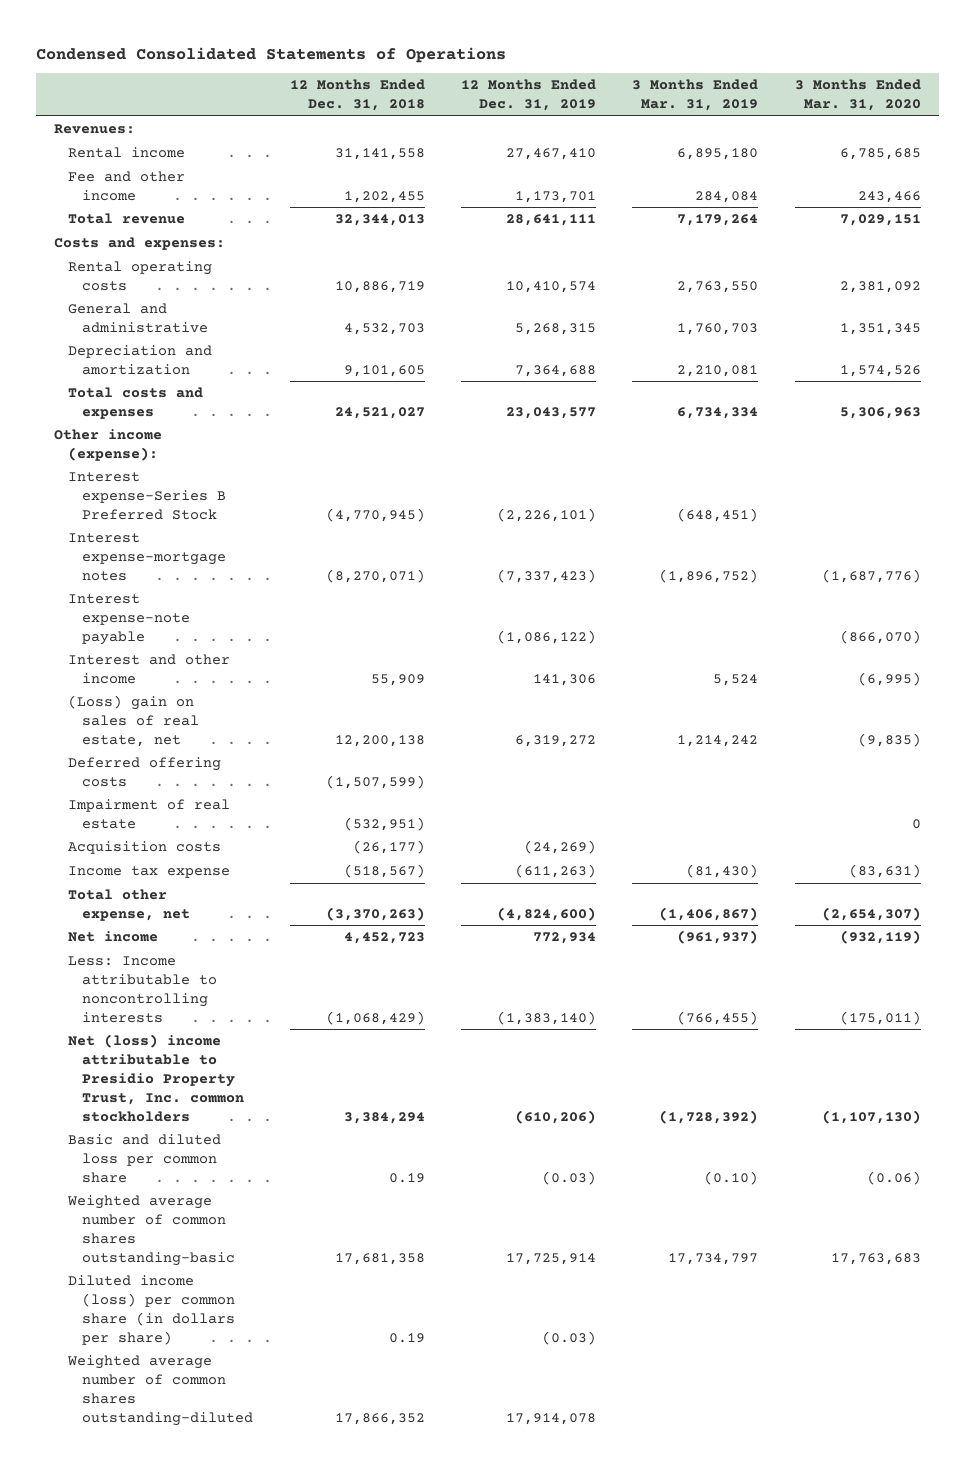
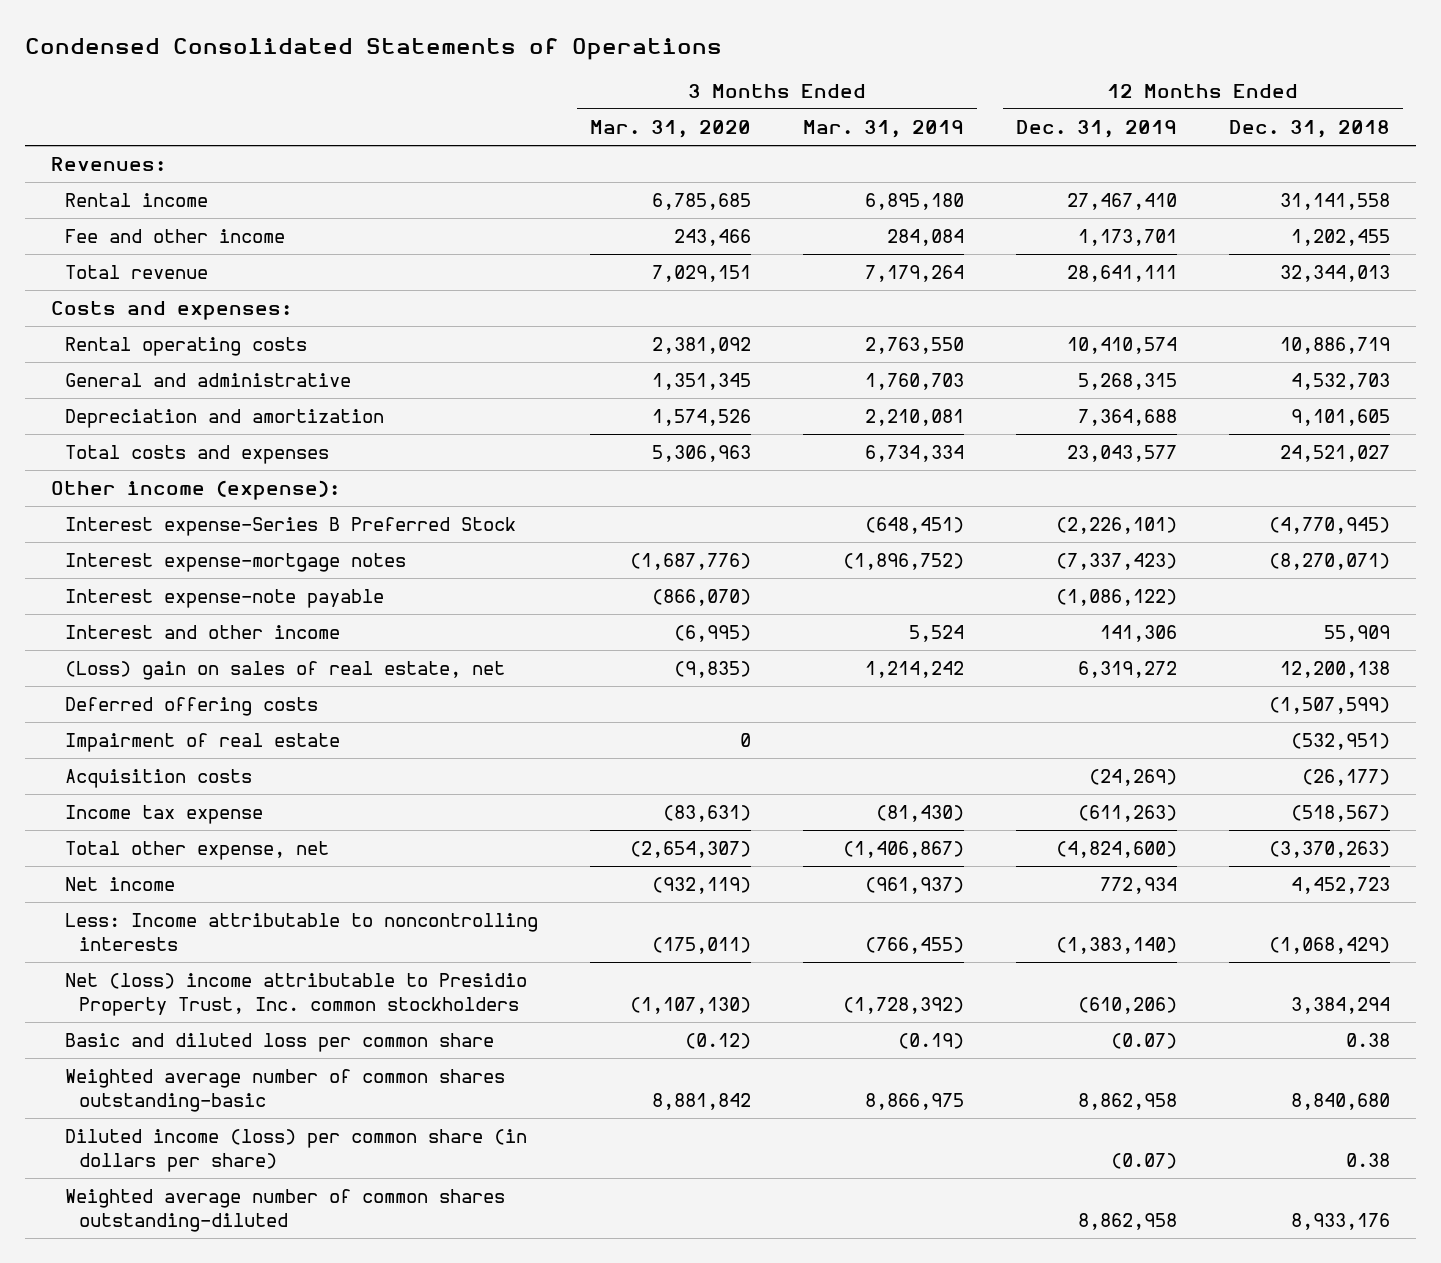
[388,1172,425,1183] 0.19 -> [1346,1033,1391,1048] 0.38
[542,1170,597,1185] (0.03) -> [1111,1033,1178,1050] (0.07)
[704,1170,759,1185] (0.10) -> [898,1033,965,1050] (0.19)
[866,1170,921,1185] (0.06) -> [685,1033,752,1050] (0.12)
[334,1252,425,1265] 17,681,358 -> [1291,1092,1391,1110] 8,840,680
[506,1252,597,1265] 17,725,914 -> [1078,1092,1178,1110] 8,862,958
[668,1252,759,1265] 17,734,797 -> [865,1092,965,1110] 8,866,975
[830,1252,921,1265] 17,763,683 -> [652,1092,752,1110] 8,881,842
[388,1332,425,1343] 0.19 -> [1346,1152,1391,1167] 0.38
[542,1330,597,1345] (0.03) -> [1111,1152,1178,1169] (0.07)
[334,1412,425,1425] 17,866,352 -> [1291,1212,1391,1230] 8,933,176
[506,1412,597,1425] 17,914,078 -> [1078,1212,1178,1230] 8,862,958

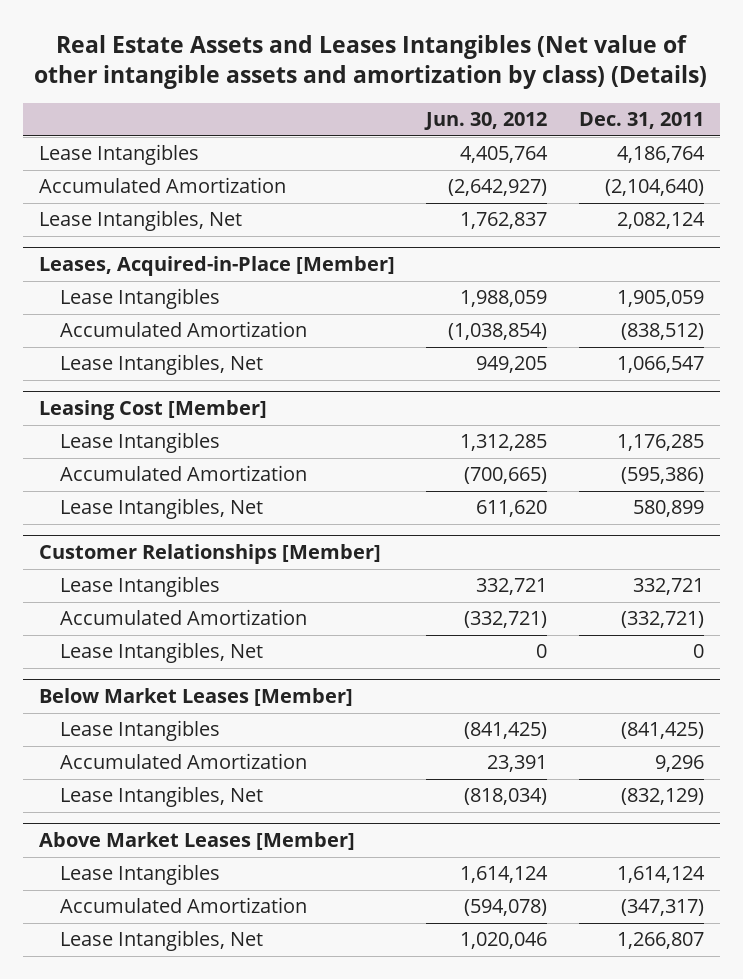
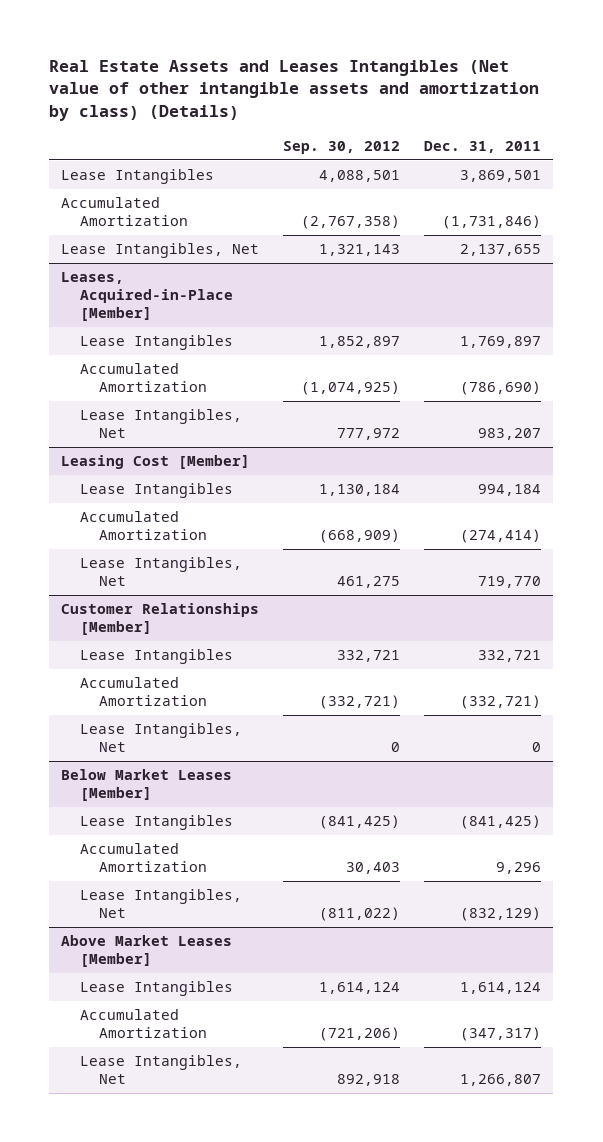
[424,112,548,131] Jun. 30, 2012 -> none
none -> [283,140,401,154] Sep. 30, 2012
[617,146,706,164] 4,186,764 -> [460,170,542,183] 3,869,501
[605,179,705,197] (2,104,640) -> [442,214,542,229] (1,731,846)
[617,212,706,230] 2,082,124 -> [460,244,542,257] 2,137,655
[617,290,705,308] 1,905,059 -> [460,336,542,349] 1,769,897
[621,323,705,341] (838,512) -> [460,380,542,395] (786,690)
[617,356,705,374] 1,066,547 -> [478,427,542,440] 983,207
[617,434,705,452] 1,176,285 -> [478,484,542,497] 994,184
[621,467,705,485] (595,386) -> [460,528,542,543] (274,414)
[633,500,705,518] 580,899 -> [478,575,542,588] 719,770

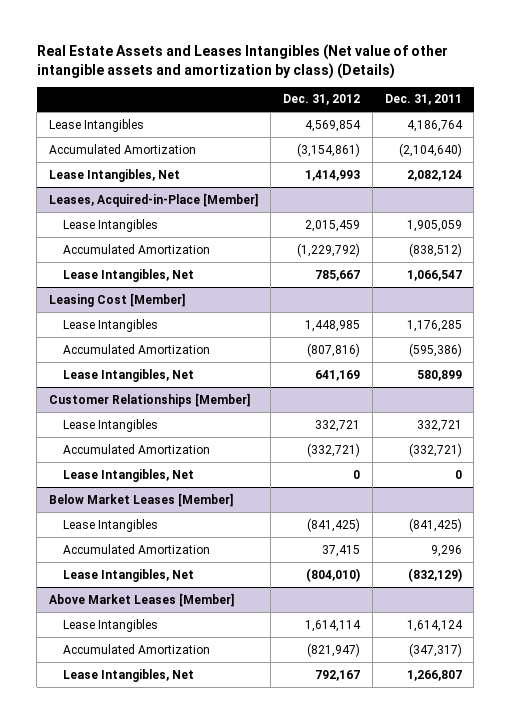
[283,140,401,154] Sep. 30, 2012 -> none
none -> [282,94,360,106] Dec. 31, 2012
[460,170,542,183] 3,869,501 -> [406,119,463,132] 4,186,764
[442,214,542,229] (1,731,846) -> [398,142,462,157] (2,104,640)
[460,244,542,257] 2,137,655 -> [406,169,462,181] 2,082,124
[460,336,542,349] 1,769,897 -> [406,219,462,232] 1,905,059
[460,380,542,395] (786,690) -> [408,242,462,257] (838,512)
[478,427,542,440] 983,207 -> [406,269,462,281] 1,066,547
[478,484,542,497] 994,184 -> [406,319,462,332] 1,176,285
[460,528,542,543] (274,414) -> [408,342,462,357] (595,386)
[478,575,542,588] 719,770 -> [416,369,462,381] 580,899

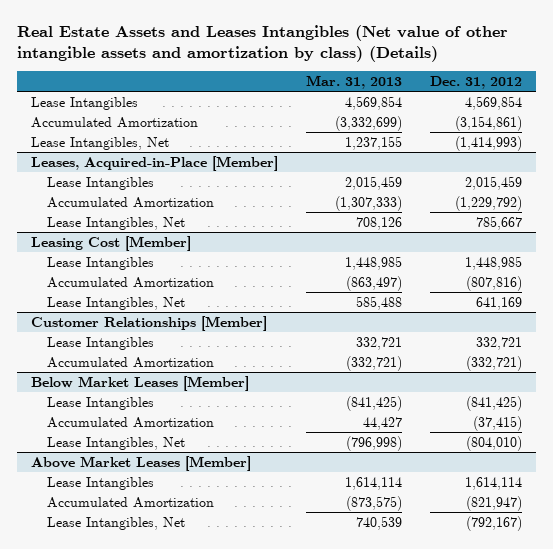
[384,94,462,106] Dec. 31, 2011 -> none
none -> [306,75,403,90] Mar. 31, 2013
[304,169,360,181] 1,414,993 -> [455,135,523,151] (1,414,993)
[63,468,195,482] Lease Intangibles, Net -> none
[321,544,360,557] 37,415 -> [473,415,523,431] (37,415)
[314,669,360,681] 792,167 -> [466,515,523,531] (792,167)

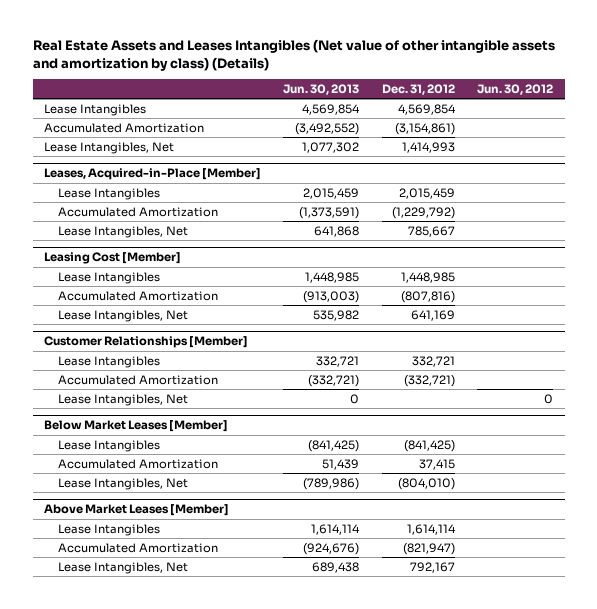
[306,75,403,90] Mar. 31, 2013 -> none
none -> [283,83,360,95] Jun. 30, 2013
none -> [477,83,554,95] Jun. 30, 2012
[455,135,523,151] (1,414,993) -> [401,141,455,153] 1,414,993
none -> [57,393,188,406] Lease Intangibles, Net
[473,415,523,431] (37,415) -> [418,458,455,470] 37,415
[466,515,523,531] (792,167) -> [409,561,455,573] 792,167

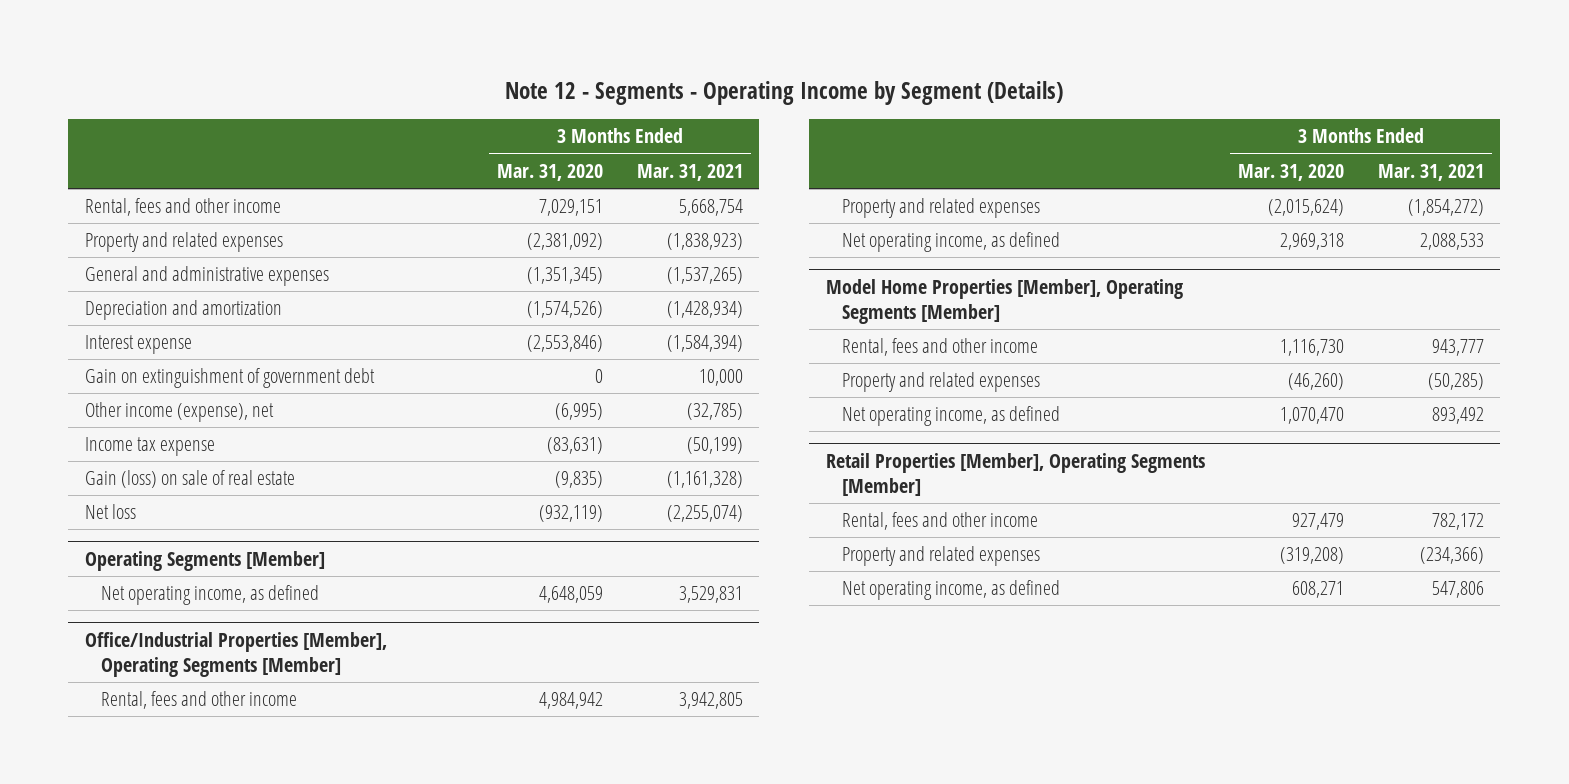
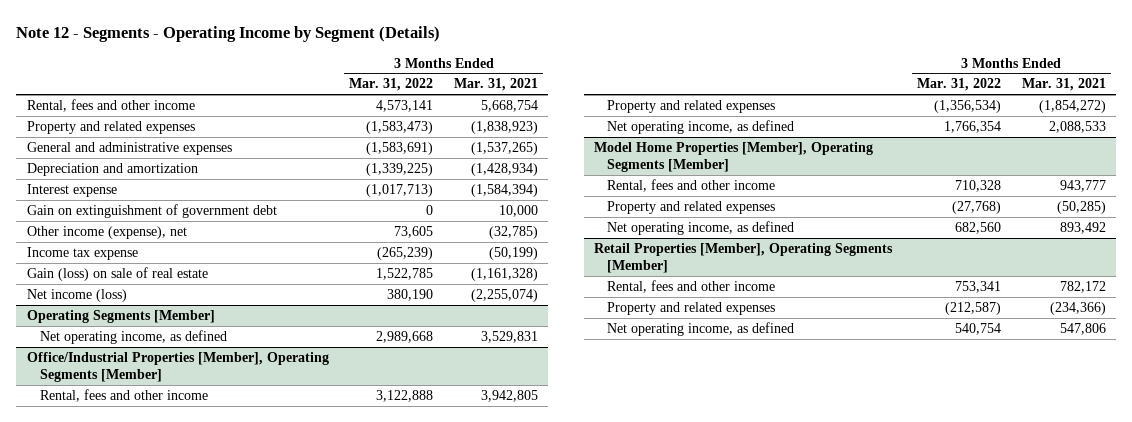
[497,163,604,181] Mar. 31, 2020 -> none
none -> [349,78,434,92] Mar. 31, 2022
[85,504,137,520] Net loss -> [26,289,127,303] Net income (loss)

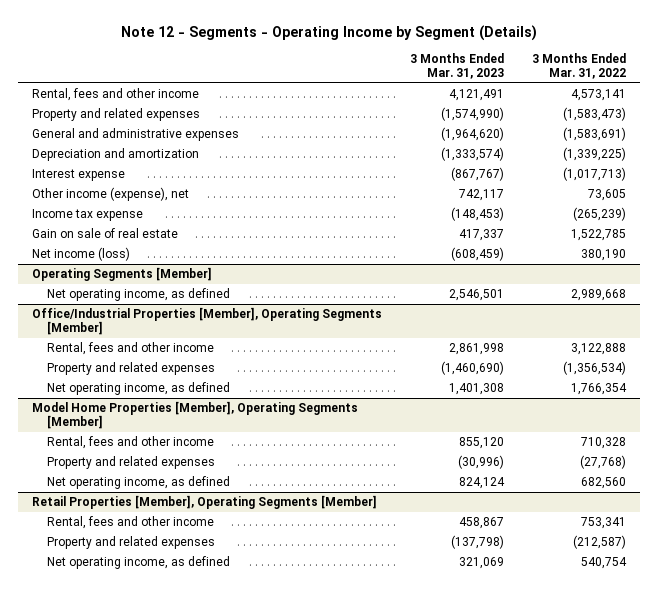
[454,78,539,92] Mar. 31, 2021 -> none
none -> [410,53,505,80] 3 Months Ended Mar. 31, 2023
[26,204,277,219] Gain on extinguishment of government debt -> none
[26,267,208,282] Gain (loss) on sale of real estate -> [32,228,179,239] Gain on sale of real estate

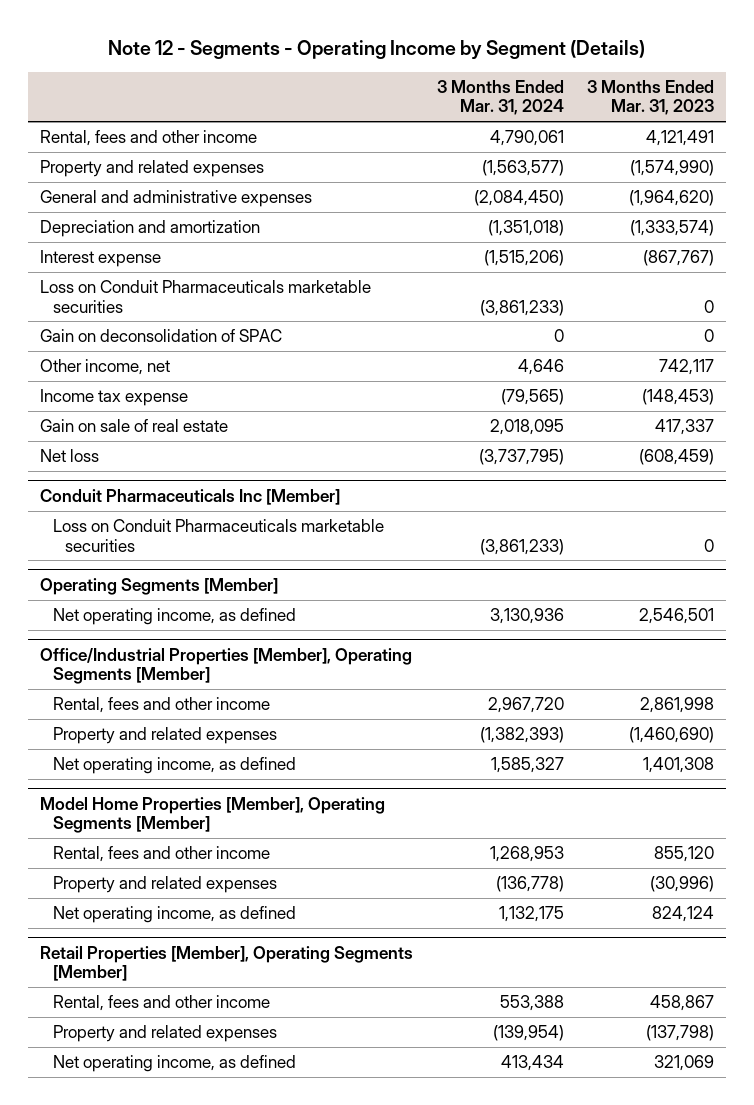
[532,53,627,80] 3 Months Ended Mar. 31, 2022 -> none
none -> [436,79,564,116] 3 Months Ended Mar. 31, 2024
none -> [40,280,372,313] Loss on Conduit Pharmaceuticals marketable securities
none -> [40,329,283,343] Gain on deconsolidation of SPAC
[32,187,190,202] Other income (expense), net -> [40,359,171,376] Other income, net
[32,247,131,262] Net income (loss) -> [40,449,100,463] Net loss
none -> [40,488,341,505] Conduit Pharmaceuticals Inc [Member]
none -> [52,519,384,552] Loss on Conduit Pharmaceuticals marketable securities

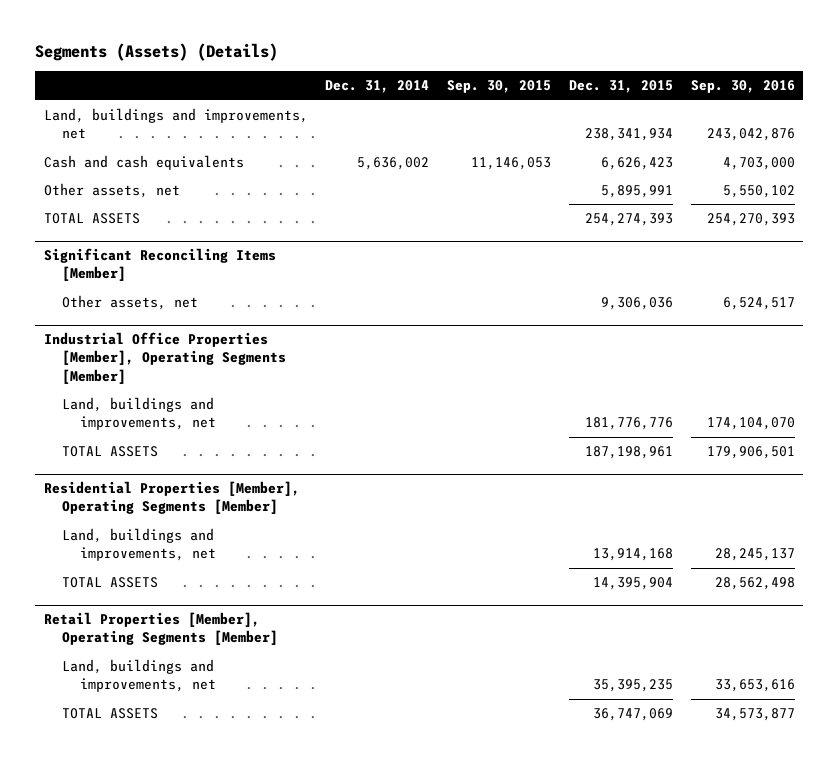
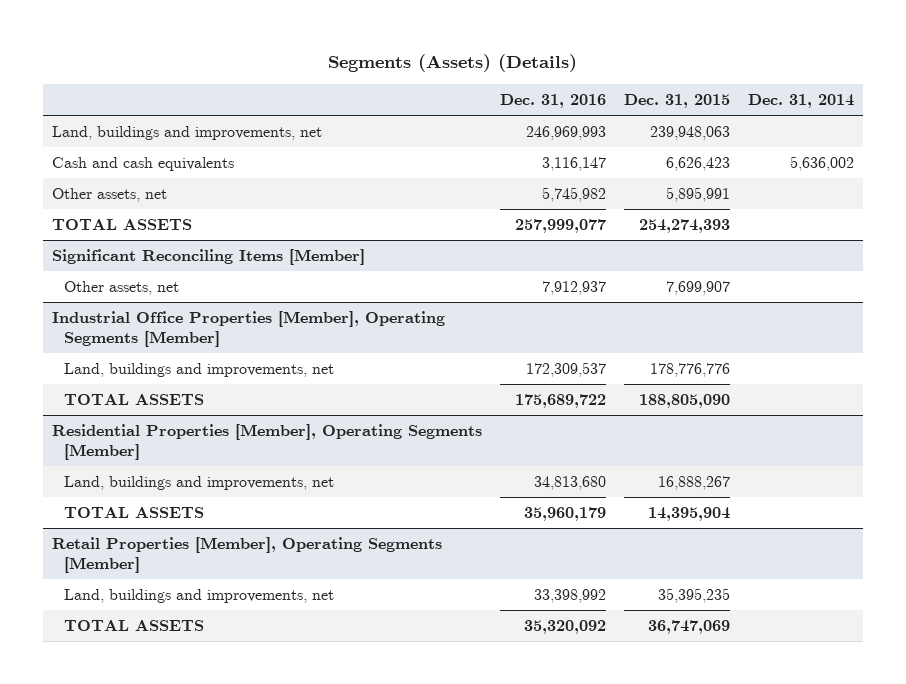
[447,80,552,94] Sep. 30, 2015 -> none
[690,80,795,94] Sep. 30, 2016 -> none
none -> [500,93,607,108] Dec. 31, 2016
[584,128,673,142] 238,341,934 -> [649,126,730,141] 239,948,063
[600,297,673,311] 9,306,036 -> [665,281,730,296] 7,699,907
[584,417,673,431] 181,776,776 -> [649,363,730,378] 178,776,776
[584,446,673,460] 187,198,961 -> [638,394,730,409] 188,805,090
[592,548,673,562] 13,914,168 -> [657,476,730,491] 16,888,267

